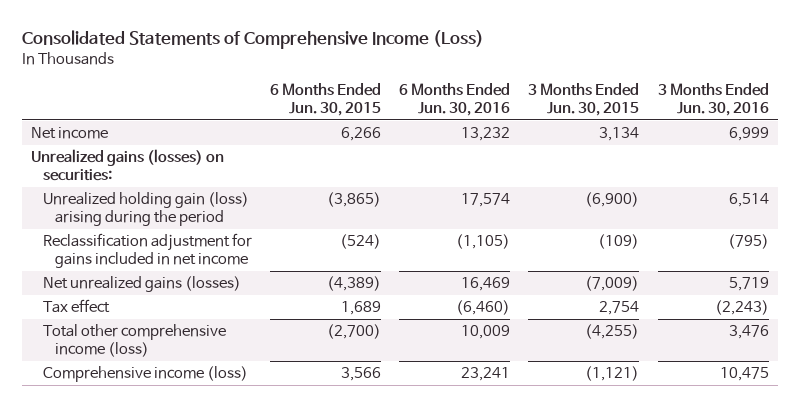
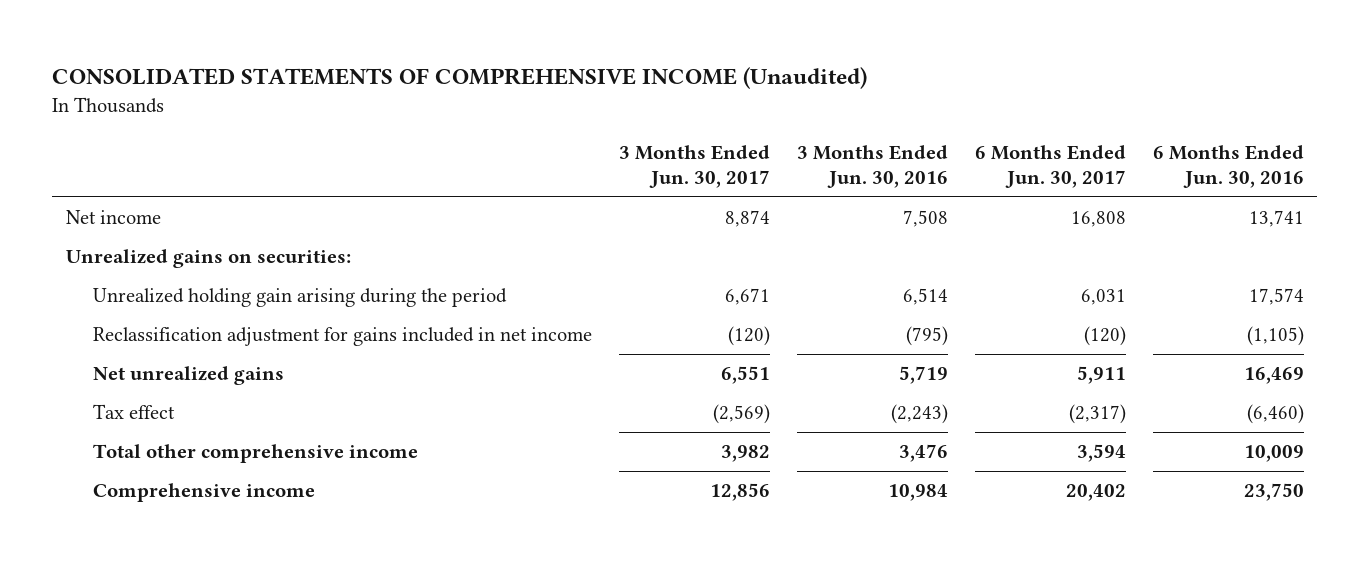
[21,30,484,50] Consolidated Statements of Comprehensive Income (Loss) -> [52,67,868,90] CONSOLIDATED STATEMENTS OF COMPREHENSIVE INCOME (Unaudited)
[269,82,381,117] 6 Months Ended Jun. 30, 2015 -> none
[528,82,640,117] 3 Months Ended Jun. 30, 2015 -> none
none -> [618,144,770,189] 3 Months Ended Jun. 30, 2017
none -> [974,144,1126,189] 6 Months Ended Jun. 30, 2017
[461,126,511,141] 13,232 -> [1248,209,1304,227] 13,741
[728,126,769,141] 6,999 -> [902,209,948,227] 7,508
[30,148,224,182] Unrealized gains (losses) on securities: -> [65,248,351,268] Unrealized gains on securities:
[42,191,249,227] Unrealized holding gain (loss) arising during the period -> [92,287,507,307] Unrealized holding gain arising during the period
[42,275,241,292] Net unrealized gains (losses) -> [92,365,284,385] Net unrealized gains
[42,323,226,358] Total other comprehensive income (loss) -> [92,443,418,463] Total other comprehensive income
[42,365,248,382] Comprehensive income (loss) -> [92,482,315,502] Comprehensive income
[461,366,511,381] 23,241 -> [1243,482,1304,501] 23,750
[719,366,769,381] 10,475 -> [887,483,948,501] 10,984

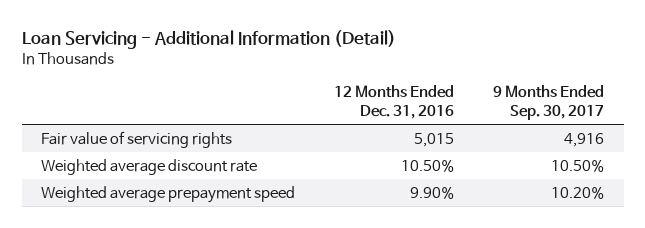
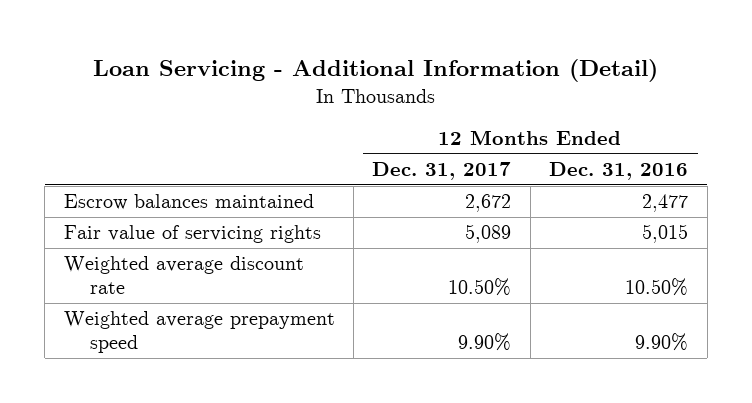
[493,85,605,120] 9 Months Ended Sep. 30, 2017 -> none
none -> [372,161,512,180] Dec. 31, 2017
none -> [63,194,314,211] Escrow balances maintained

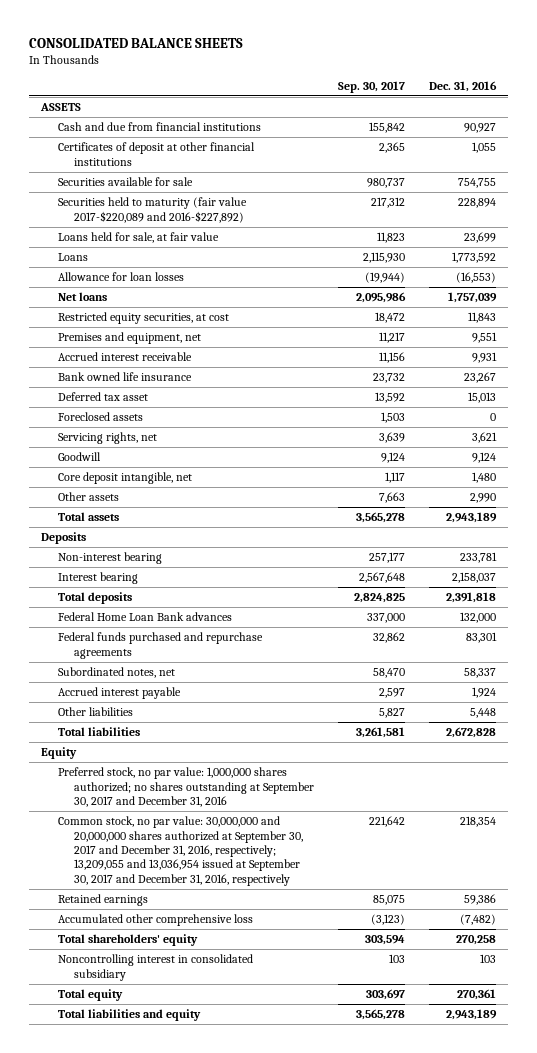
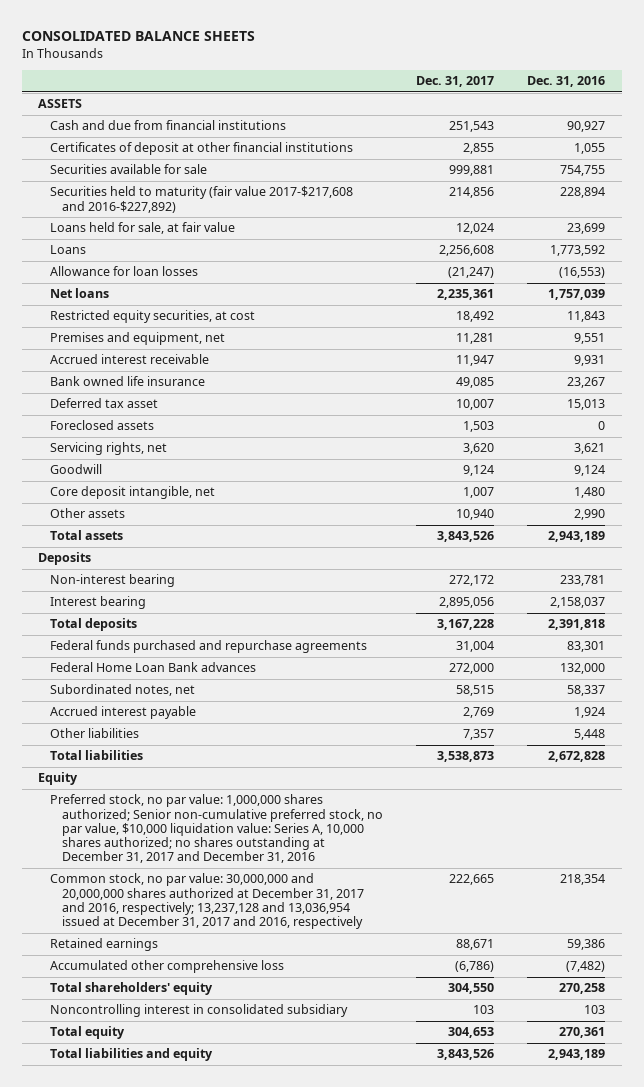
[338,80,406,93] Sep. 30, 2017 -> none
none -> [416,76,495,88] Dec. 31, 2017
[57,197,247,223] Securities held to maturity (fair value 2017-$220,089 and 2016-$227,892) -> [50,186,354,213] Securities held to maturity (fair value 2017-$217,608 and 2016-$227,892)
[57,612,232,622] Federal Home Loan Bank advances -> [50,662,257,673] Federal Home Loan Bank advances
[57,767,315,807] Preferred stock, no par value: 1,000,000 shares authorized; no shares outstanding at September 30, 2017 and December 31, 2016 -> [50,794,383,864] Preferred stock, no par value: 1,000,000 shares authorized; Senior non-cumulative preferred stock, no par value, $10,000 liquidation value: Series A, 10,000 shares authorized; no shares outstanding at December 31, 2017 and December 31, 2016
[57,816,304,886] Common stock, no par value: 30,000,000 and 20,000,000 shares authorized at September 30, 2017 and December 31, 2016, respectively; 13,209,055 and 13,036,954 issued at September 30, 2017 and December 31, 2016, respectively -> [50,873,364,930] Common stock, no par value: 30,000,000 and 20,000,000 shares authorized at December 31, 2017 and 2016, respectively; 13,237,128 and 13,036,954 issued at December 31, 2017 and 2016, respectively

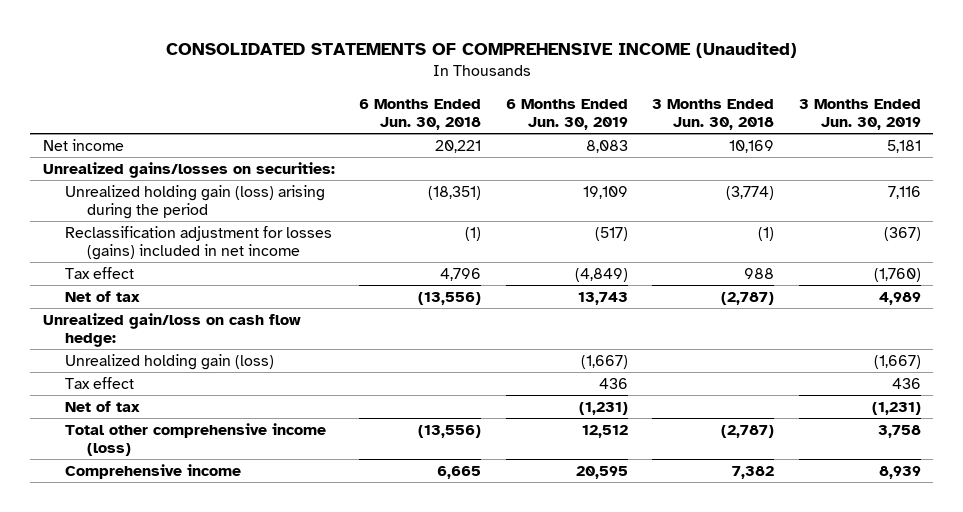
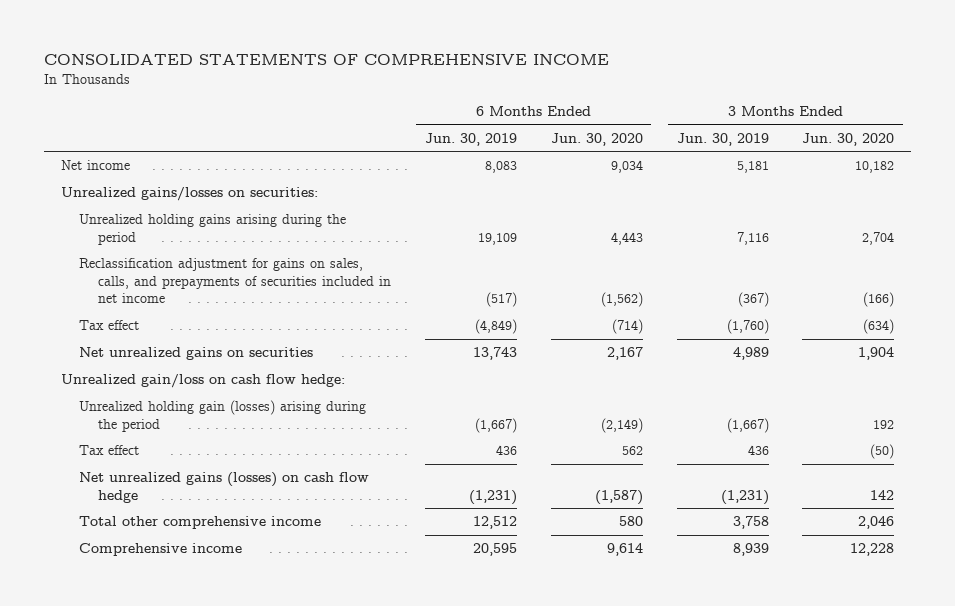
[165,41,797,58] CONSOLIDATED STATEMENTS OF COMPREHENSIVE INCOME (Unaudited) -> [43,54,609,66] CONSOLIDATED STATEMENTS OF COMPREHENSIVE INCOME
[359,98,482,131] 6 Months Ended Jun. 30, 2018 -> none
[652,98,775,131] 3 Months Ended Jun. 30, 2018 -> none
none -> [550,132,643,146] Jun. 30, 2020
none -> [802,132,895,146] Jun. 30, 2020
[64,184,325,220] Unrealized holding gain (loss) arising during the period -> [79,214,347,245] Unrealized holding gains arising during the period
[64,225,332,261] Reclassification adjustment for losses (gains) included in net income -> [79,258,391,304] Reclassification adjustment for gains on sales, calls, and prepayments of securities included in net income
[64,290,140,302] Net of tax -> [79,347,314,361] Net unrealized gains on securities
[64,353,274,370] Unrealized holding gain (loss) -> [79,400,367,432] Unrealized holding gain (losses) arising during the period
[64,400,140,412] Net of tax -> [79,472,370,503] Net unrealized gains (losses) on cash flow hedge
[64,422,326,457] Total other comprehensive income (loss) -> [79,516,322,530] Total other comprehensive income

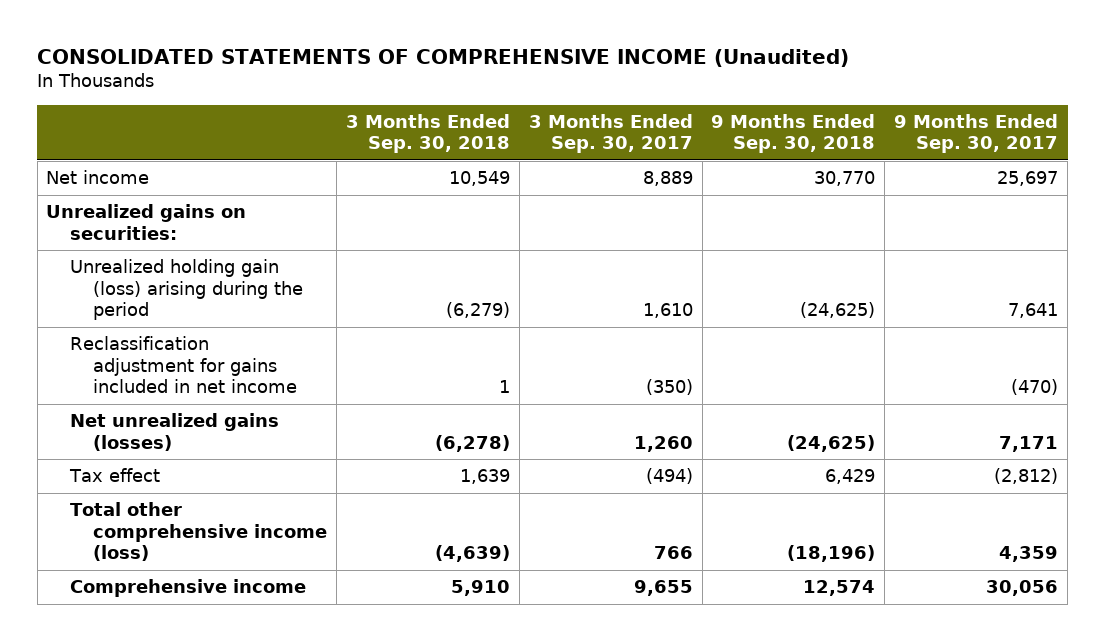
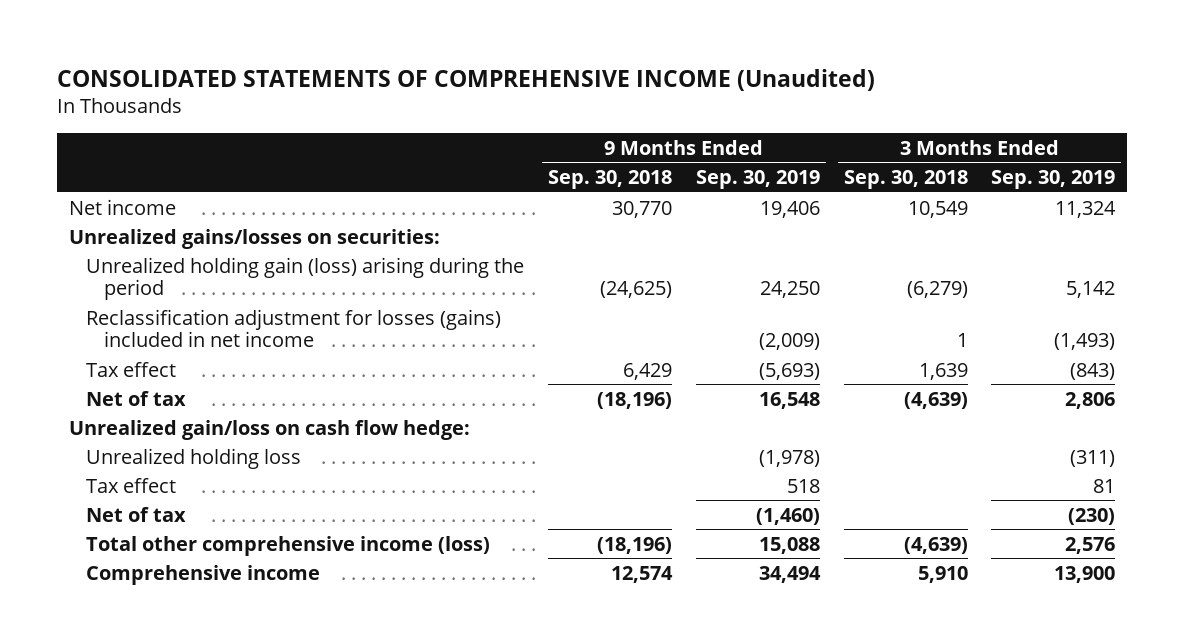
[528,113,693,154] 3 Months Ended Sep. 30, 2017 -> none
[894,113,1059,154] 9 Months Ended Sep. 30, 2017 -> none
none -> [695,169,820,189] Sep. 30, 2019
none -> [991,169,1116,189] Sep. 30, 2019
[46,204,247,240] Unrealized gains on securities: -> [68,228,440,249] Unrealized gains/losses on securities:
[69,413,279,451] Net unrealized gains (losses) -> none
[69,336,298,393] Reclassification adjustment for gains included in net income -> [86,308,502,347] Reclassification adjustment for losses (gains) included in net income
none -> [86,390,187,406] Net of tax
none -> [68,419,470,440] Unrealized gain/loss on cash flow hedge:
none -> [86,447,302,469] Unrealized holding loss
none -> [86,477,177,493] Tax effect
none -> [86,506,187,522] Net of tax

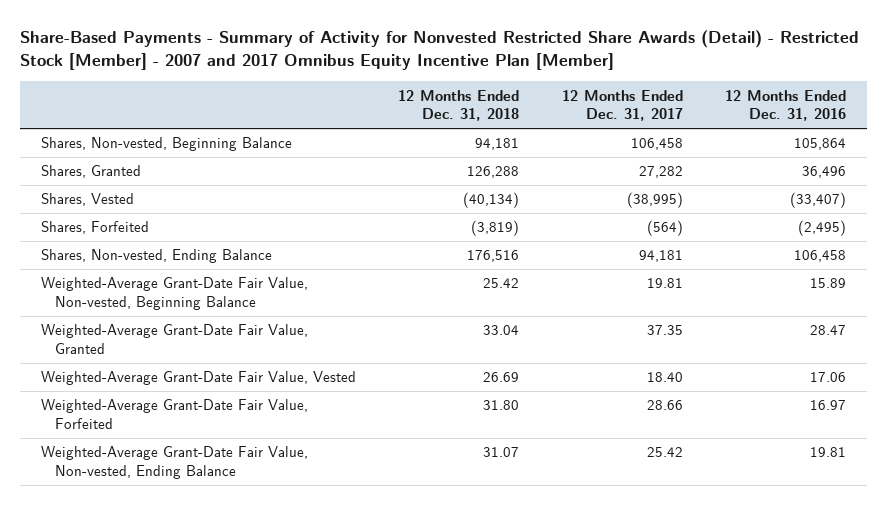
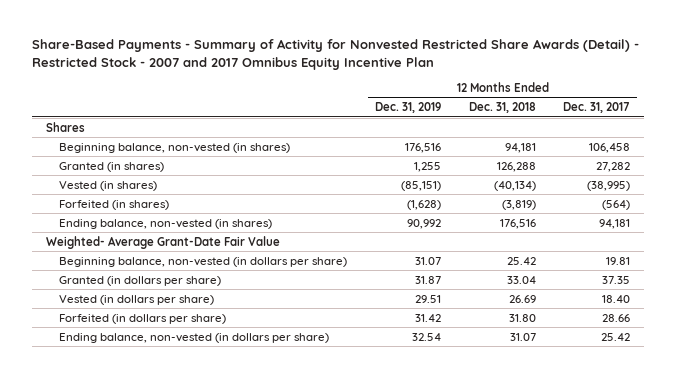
[20,30,860,71] Share-Based Payments - Summary of Activity for Nonvested Restricted Share Awards (Detail) - Restricted Stock [Member] - 2007 and 2017 Omnibus Equity Incentive Plan [Member] -> [31,39,639,71] Share-Based Payments - Summary of Activity for Nonvested Restricted Share Awards (Detail) - Restricted Stock - 2007 and 2017 Omnibus Equity Incentive Plan
[724,89,846,122] 12 Months Ended Dec. 31, 2016 -> none
none -> [375,102,442,114] Dec. 31, 2019
none -> [45,121,85,132] Shares
[41,137,293,152] Shares, Non-vested, Beginning Balance -> [59,142,291,153] Beginning balance, non-vested (in shares)
[41,165,142,179] Shares, Granted -> [59,161,165,172] Granted (in shares)
[41,193,135,207] Shares, Vested -> [59,180,158,191] Vested (in shares)
[41,221,150,235] Shares, Forfeited -> [59,199,170,210] Forfeited (in shares)
[41,249,273,264] Shares, Non-vested, Ending Balance -> [59,218,273,229] Ending balance, non-vested (in shares)
none -> [45,235,280,249] Weighted- Average Grant-Date Fair Value
[41,277,309,311] Weighted-Average Grant-Date Fair Value, Non-vested, Beginning Balance -> [59,256,348,267] Beginning balance, non-vested (in dollars per share)
[41,324,309,355] Weighted-Average Grant-Date Fair Value, Granted -> [59,275,222,286] Granted (in dollars per share)
[41,371,357,386] Weighted-Average Grant-Date Fair Value, Vested -> [59,294,215,305] Vested (in dollars per share)
[41,399,309,430] Weighted-Average Grant-Date Fair Value, Forfeited -> [59,313,227,324] Forfeited (in dollars per share)
[41,446,309,480] Weighted-Average Grant-Date Fair Value, Non-vested, Ending Balance -> [59,332,330,343] Ending balance, non-vested (in dollars per share)

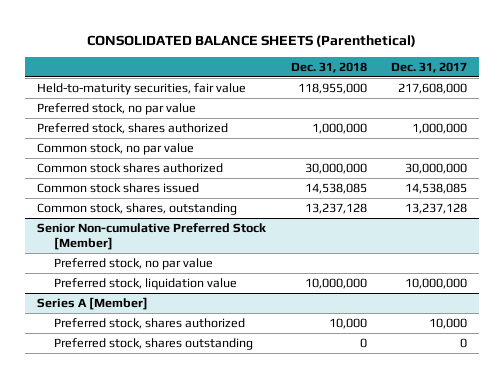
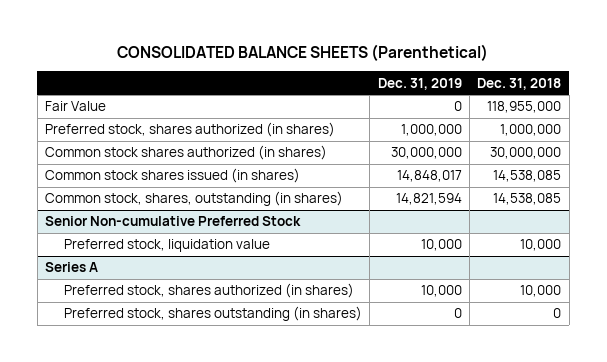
[390,61,467,73] Dec. 31, 2017 -> none
none -> [377,77,462,90] Dec. 31, 2019
[37,102,197,115] Preferred stock, no par value -> none
[37,142,195,155] Common stock, no par value -> none
[54,257,214,270] Preferred stock, no par value -> none
[37,82,247,95] Held-to-maturity securities, fair value -> [45,101,107,112] Fair Value
[37,122,229,134] Preferred stock, shares authorized -> [45,122,336,138] Preferred stock, shares authorized (in shares)
[37,162,224,173] Common stock shares authorized -> [45,145,328,161] Common stock shares authorized (in shares)
[37,182,200,193] Common stock shares issued -> [45,168,301,184] Common stock shares issued (in shares)
[37,202,238,215] Common stock, shares, outstanding -> [45,191,344,207] Common stock, shares, outstanding (in shares)
[304,202,367,214] 13,237,128 -> [493,193,562,206] 14,538,085
[37,222,267,250] Senior Non-cumulative Preferred Stock [Member] -> [45,216,302,227] Senior Non-cumulative Preferred Stock
[304,277,367,289] 10,000,000 -> [520,239,562,252] 10,000
[37,296,149,310] Series A [Member] -> [45,262,99,273] Series A
[54,317,246,329] Preferred stock, shares authorized -> [64,283,355,299] Preferred stock, shares authorized (in shares)
[54,337,254,350] Preferred stock, shares outstanding -> [64,306,363,322] Preferred stock, shares outstanding (in shares)

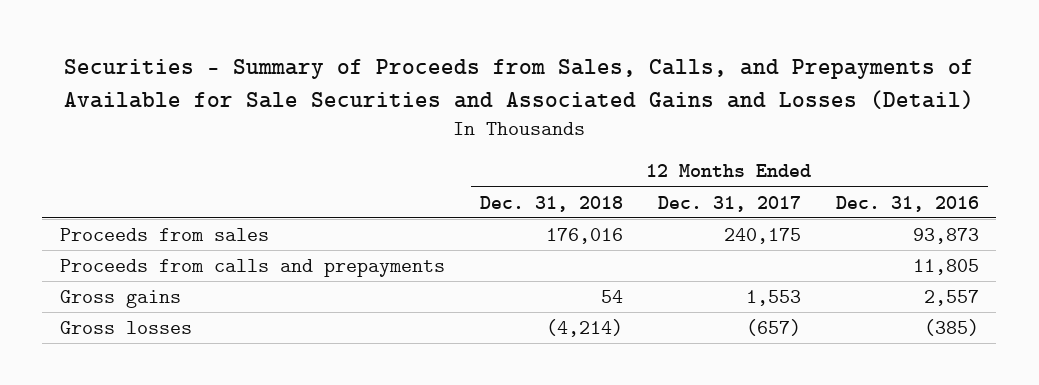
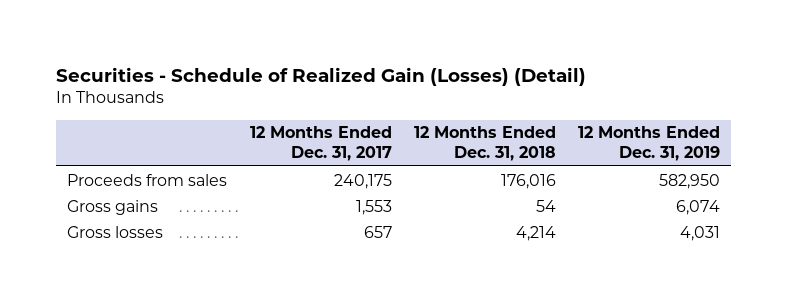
[64,59,975,109] Securities - Summary of Proceeds from Sales, Calls, and Prepayments of Available for Sale Securities and Associated Gains and Losses (Detail) -> [56,66,587,86] Securities - Schedule of Realized Gain (Losses) (Detail)
[835,195,979,212] Dec. 31, 2016 -> none
none -> [577,126,720,162] 12 Months Ended Dec. 31, 2019
[59,258,445,277] Proceeds from calls and prepayments -> none
[545,318,623,337] (4,214) -> [515,225,556,241] 4,214
[745,318,801,336] (657) -> [363,225,392,238] 657

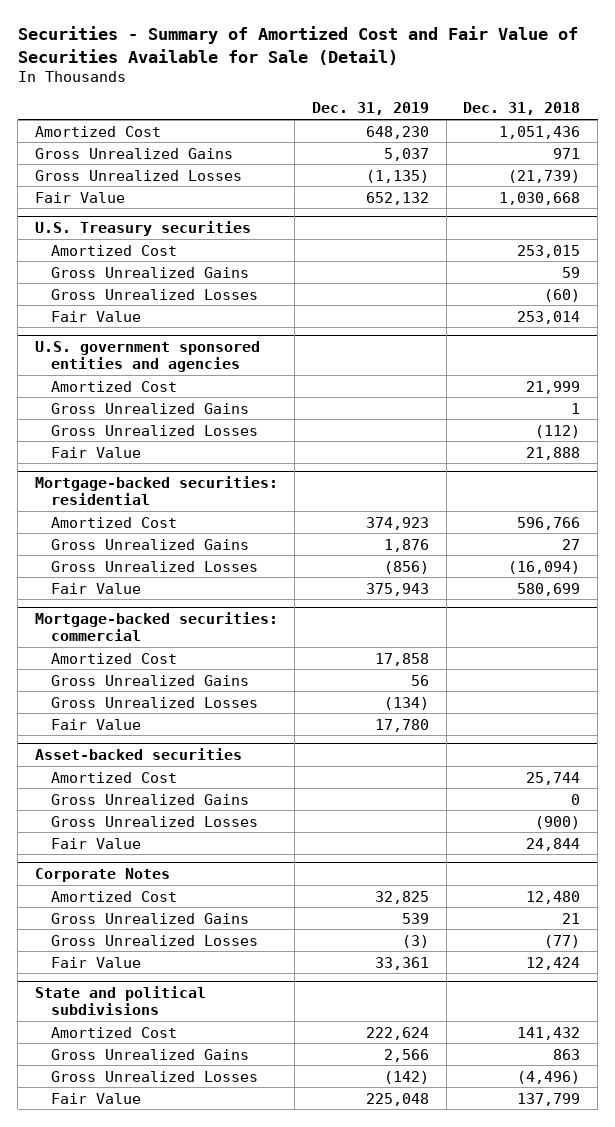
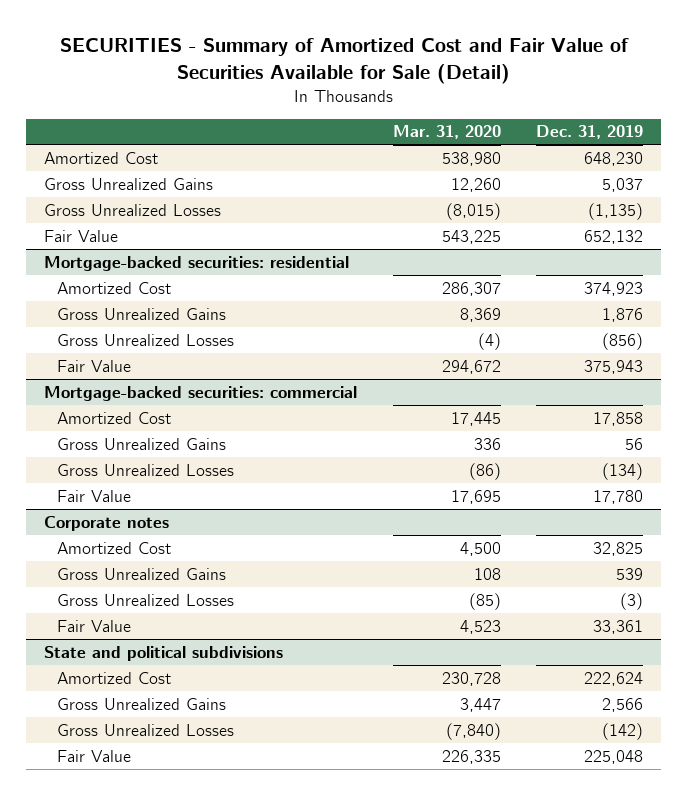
[17,26,578,65] Securities - Summary of Amortized Cost and Fair Value of Securities Available for Sale (Detail) -> [59,38,629,84] SECURITIES - Summary of Amortized Cost and Fair Value of Securities Available for Sale (Detail)
[463,102,581,116] Dec. 31, 2018 -> none
none -> [392,125,501,140] Mar. 31, 2020
[34,220,251,236] U.S. Treasury securities -> none
[50,244,177,256] Amortized Cost -> none
[50,266,249,278] Gross Unrealized Gains -> none
[50,288,258,300] Gross Unrealized Losses -> none
[50,310,141,322] Fair Value -> none
[34,340,260,372] U.S. government sponsored entities and agencies -> none
[50,380,177,392] Amortized Cost -> none
[50,402,249,414] Gross Unrealized Gains -> none
[50,424,258,436] Gross Unrealized Losses -> none
[50,446,141,458] Fair Value -> none
[34,747,242,760] Asset-backed securities -> none
[50,771,177,783] Amortized Cost -> none
[50,793,249,805] Gross Unrealized Gains -> none
[50,815,258,827] Gross Unrealized Losses -> none
[50,837,141,849] Fair Value -> none
[34,867,170,882] Corporate Notes -> [43,515,169,531] Corporate notes

